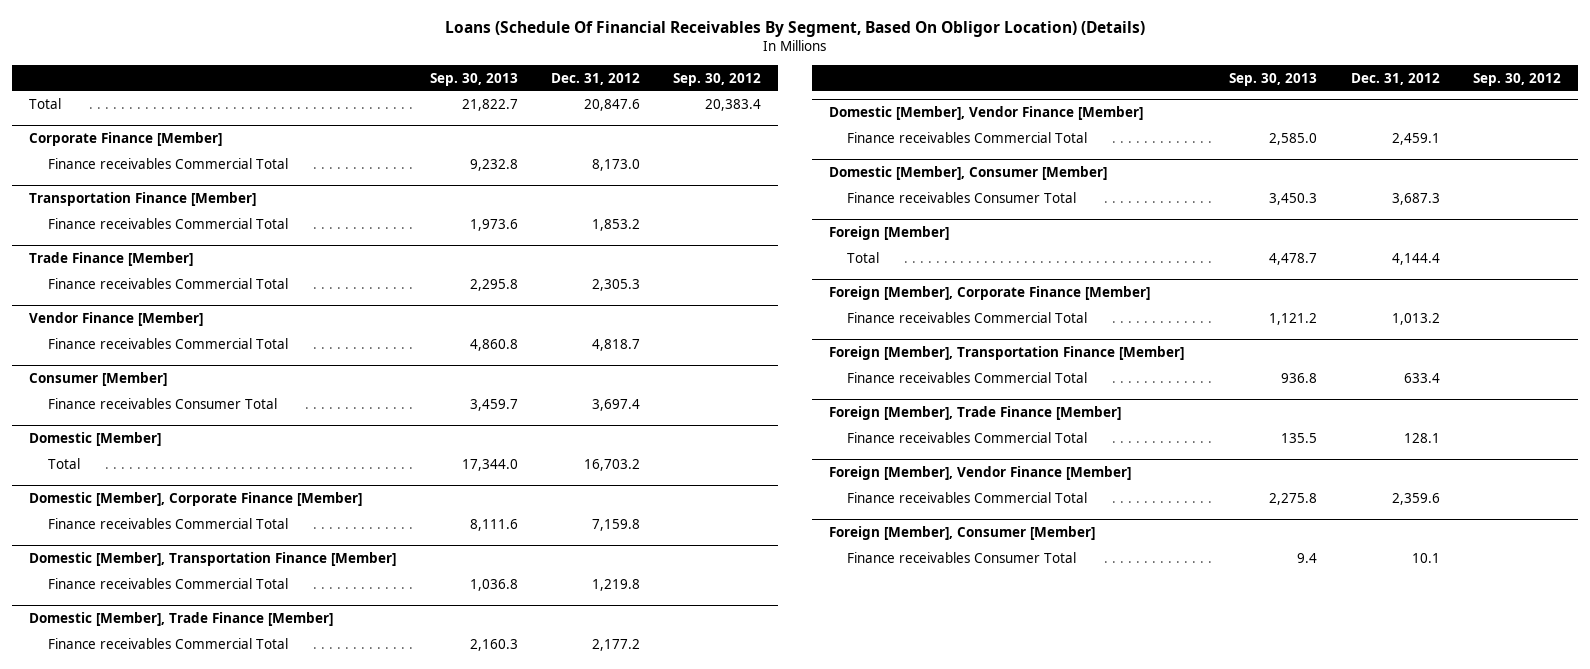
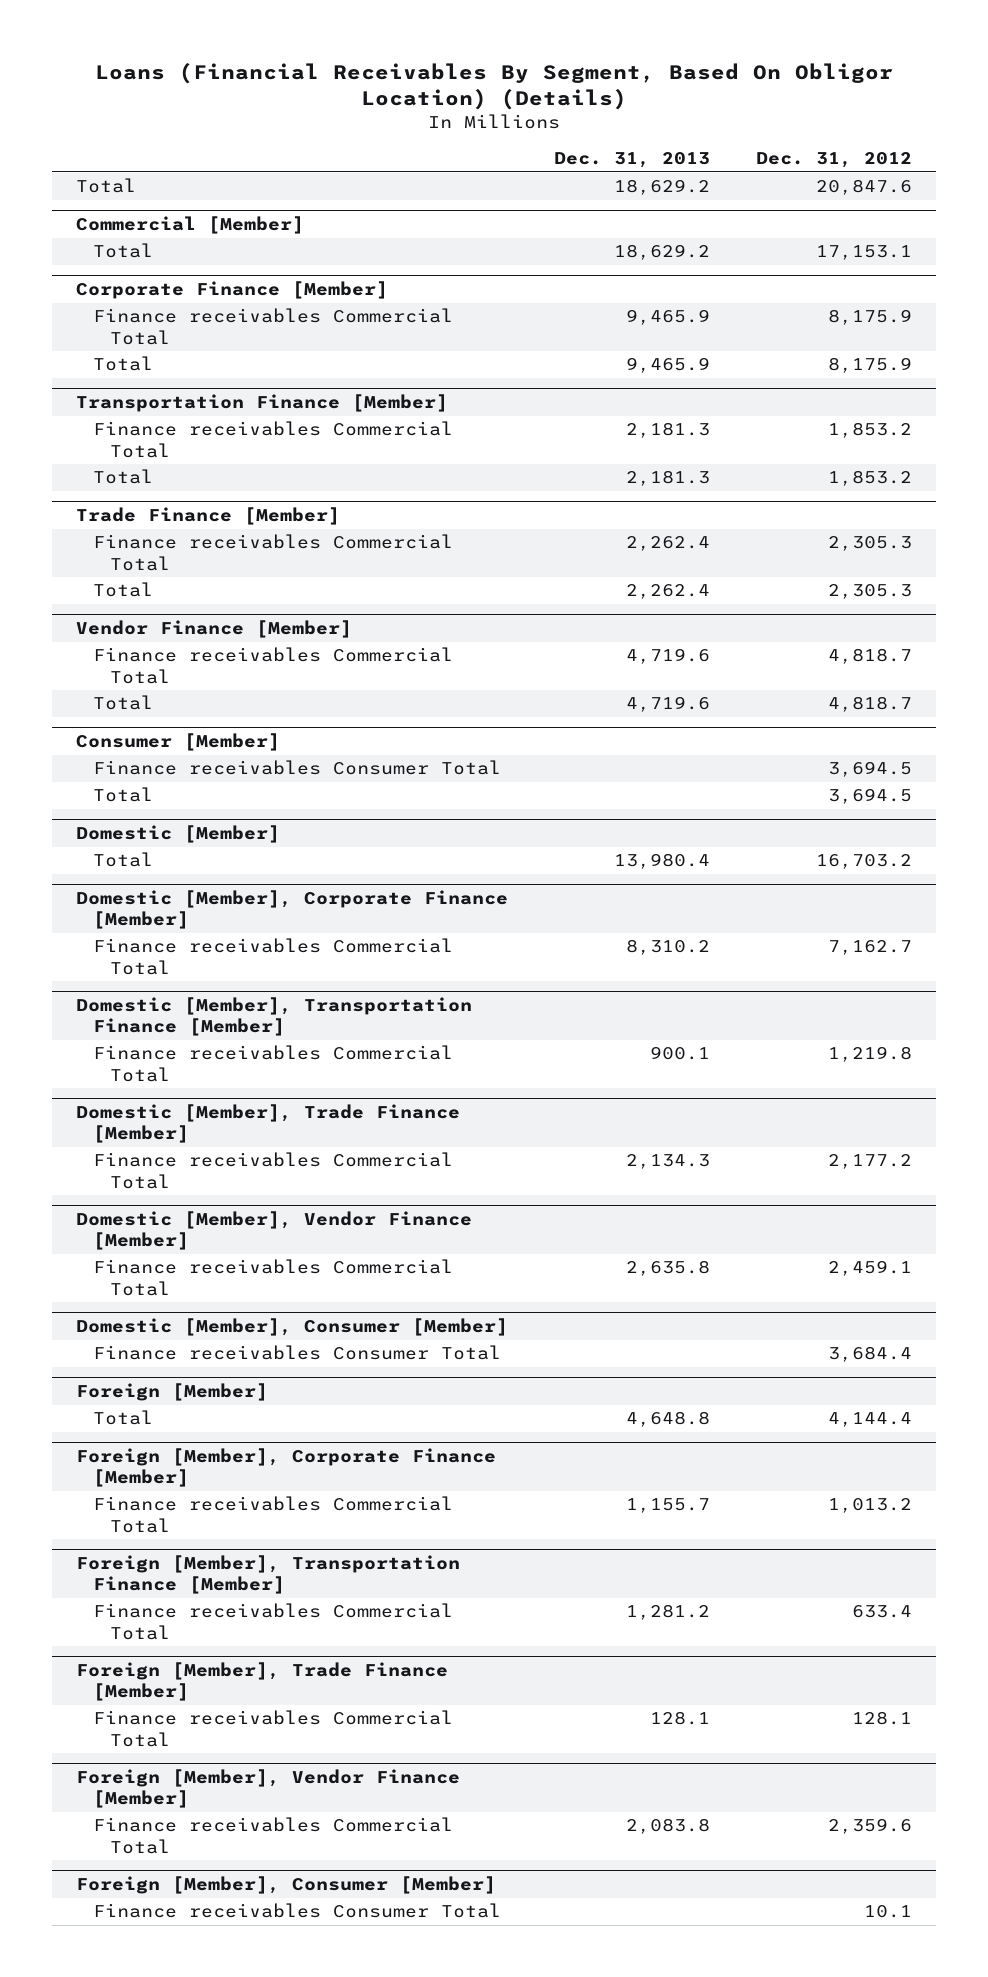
[445,21,1146,38] Loans (Schedule Of Financial Receivables By Segment, Based On Obligor Location) (Details) -> [94,62,893,110] Loans (Financial Receivables By Segment, Based On Obligor Location) (Details)
[429,72,518,86] Sep. 30, 2013 -> none
[673,72,762,86] Sep. 30, 2012 -> none
none -> [553,151,710,168] Dec. 31, 2013
none -> [75,216,304,235] Commercial [Member]
none -> [92,243,153,259] Total
[592,158,641,171] 8,173.0 -> [828,309,913,326] 8,175.9
none -> [92,356,153,372] Total
none -> [92,469,153,485] Total
none -> [92,582,153,598] Total
none -> [92,695,153,711] Total
[592,398,641,411] 3,697.4 -> [828,761,913,778] 3,694.5
none -> [92,787,153,803] Total
[592,518,641,531] 7,159.8 -> [828,940,913,956] 7,162.7
[1391,192,1440,205] 3,687.3 -> [828,1346,913,1363] 3,684.4

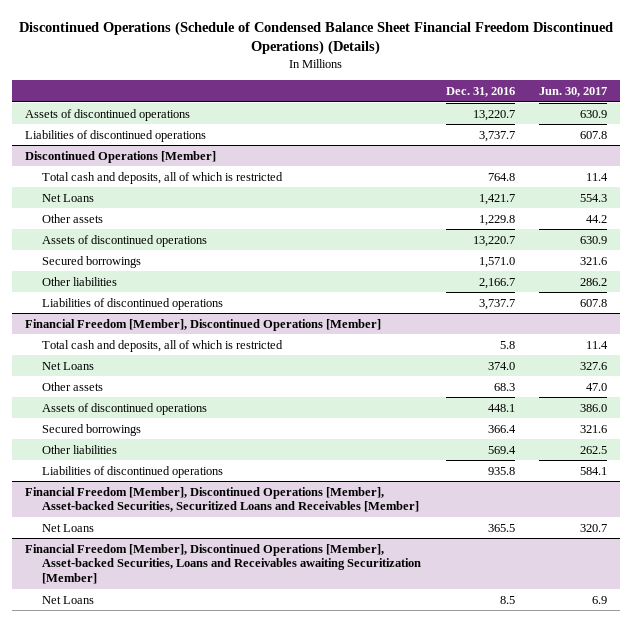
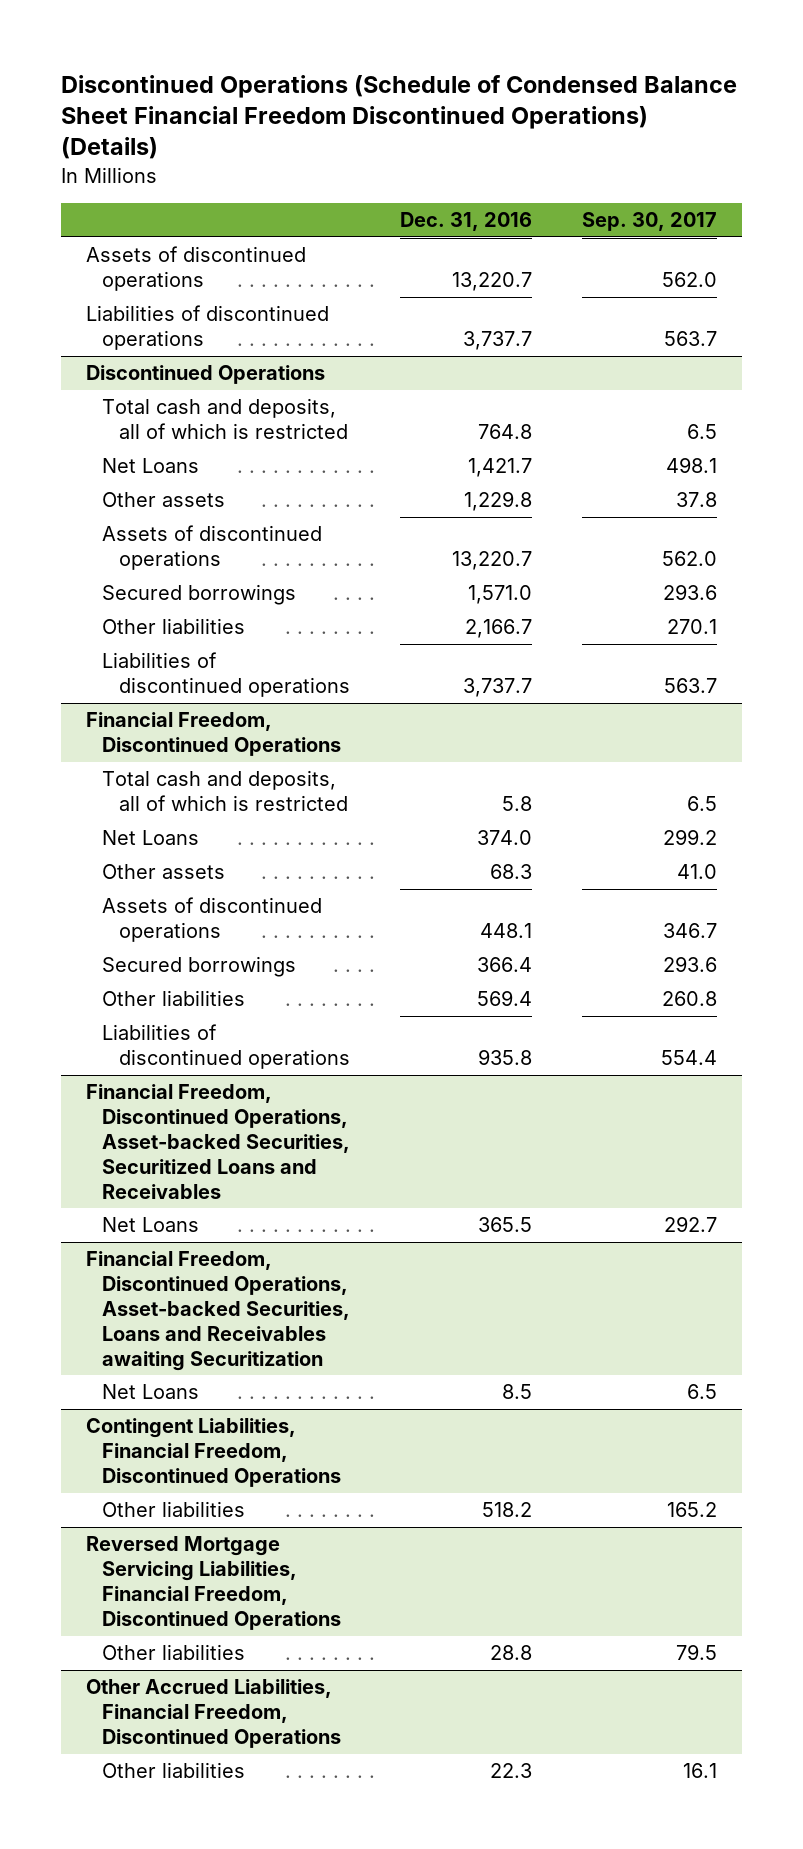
[539,86,608,97] Jun. 30, 2017 -> none
none -> [581,212,717,232] Sep. 30, 2017
[24,150,216,163] Discontinued Operations [Member] -> [85,365,325,385] Discontinued Operations
[24,318,381,331] Financial Freedom [Member], Discontinued Operations [Member] -> [85,712,342,757] Financial Freedom, Discontinued Operations
[24,486,419,513] Financial Freedom [Member], Discontinued Operations [Member], Asset-backed Securities, Securitized Loans and Receivables [Member] -> [85,1084,351,1199] Financial Freedom, Discontinued Operations, Asset-backed Securities, Securitized Loans and Receivables
[24,543,421,585] Financial Freedom [Member], Discontinued Operations [Member], Asset-backed Securities, Loans and Receivables awaiting Securitization [Member] -> [85,1251,351,1371] Financial Freedom, Discontinued Operations, Asset-backed Securities, Loans and Receivables awaiting Securitization
none -> [85,1418,342,1488] Contingent Liabilities, Financial Freedom, Discontinued Operations
none -> [102,1501,246,1518] Other liabilities
none -> [85,1536,342,1631] Reversed Mortgage Servicing Liabilities, Financial Freedom, Discontinued Operations
none -> [102,1644,246,1661] Other liabilities
none -> [85,1679,342,1749] Other Accrued Liabilities, Financial Freedom, Discontinued Operations
none -> [102,1762,246,1779] Other liabilities

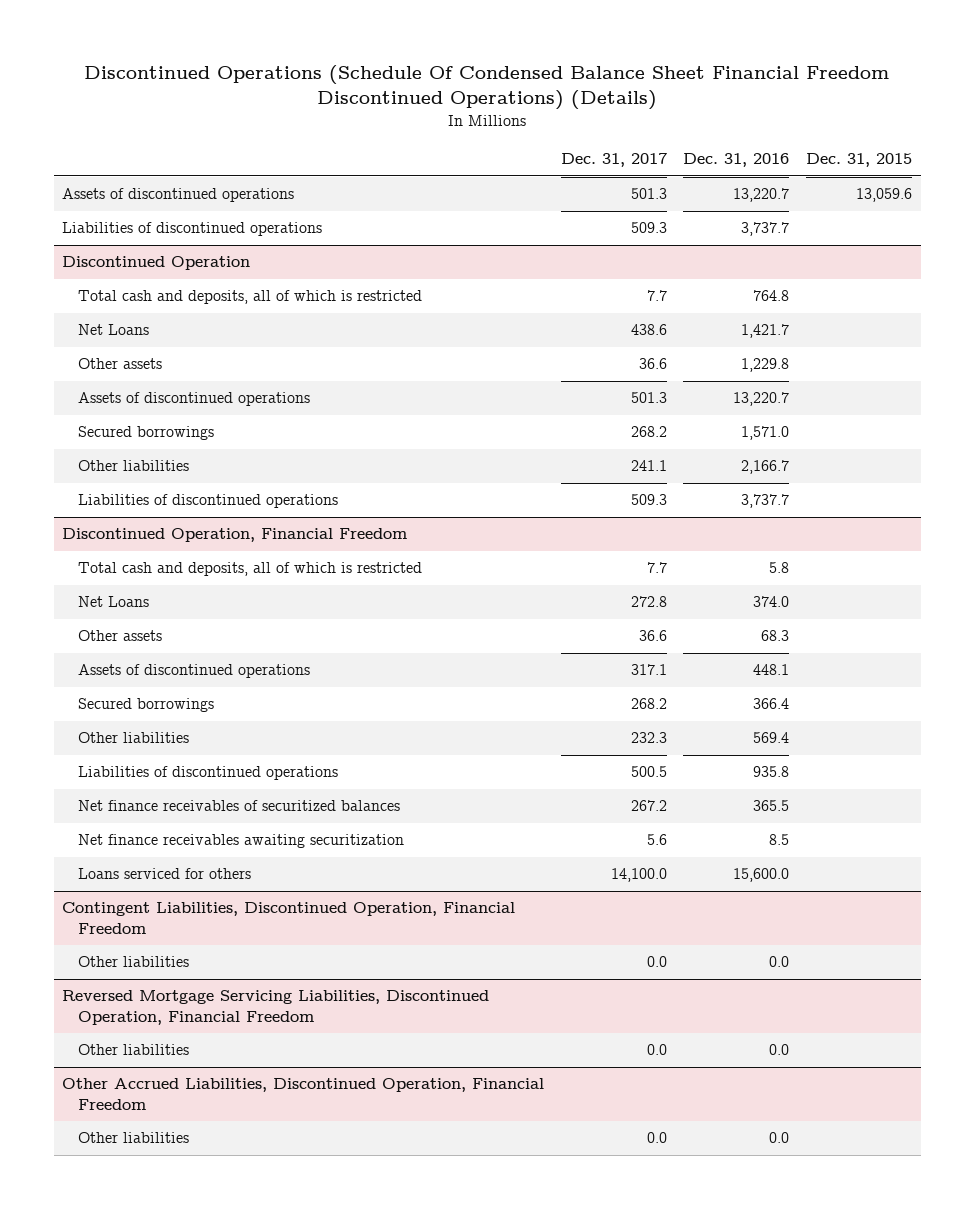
[61,74,738,160] Discontinued Operations (Schedule of Condensed Balance Sheet Financial Freedom Discontinued Operations) (Details) -> [84,64,890,110] Discontinued Operations (Schedule Of Condensed Balance Sheet Financial Freedom Discontinued Operations) (Details)
[581,212,717,232] Sep. 30, 2017 -> none
none -> [560,153,667,168] Dec. 31, 2017
none -> [806,153,913,168] Dec. 31, 2015
[85,365,325,385] Discontinued Operations -> [62,256,251,271] Discontinued Operation
[85,712,342,757] Financial Freedom, Discontinued Operations -> [62,528,408,543] Discontinued Operation, Financial Freedom
[85,1084,351,1199] Financial Freedom, Discontinued Operations, Asset-backed Securities, Securitized Loans and Receivables -> none
[85,1251,351,1371] Financial Freedom, Discontinued Operations, Asset-backed Securities, Loans and Receivables awaiting Securitization -> none
[102,1384,200,1400] Net Loans -> none
[102,1217,200,1233] Net Loans -> [78,800,401,812] Net finance receivables of securitized balances
none -> [78,834,405,849] Net finance receivables awaiting securitization
none -> [78,868,252,880] Loans serviced for others
[85,1418,342,1488] Contingent Liabilities, Financial Freedom, Discontinued Operations -> [62,902,516,935] Contingent Liabilities, Discontinued Operation, Financial Freedom
[482,1502,533,1518] 518.2 -> [769,956,790,968] 0.0
[85,1536,342,1631] Reversed Mortgage Servicing Liabilities, Financial Freedom, Discontinued Operations -> [62,990,490,1026] Reversed Mortgage Servicing Liabilities, Discontinued Operation, Financial Freedom
[490,1645,533,1661] 28.8 -> [769,1044,790,1056] 0.0
[85,1679,342,1749] Other Accrued Liabilities, Financial Freedom, Discontinued Operations -> [62,1078,545,1111] Other Accrued Liabilities, Discontinued Operation, Financial Freedom
[490,1763,533,1779] 22.3 -> [769,1132,790,1144] 0.0

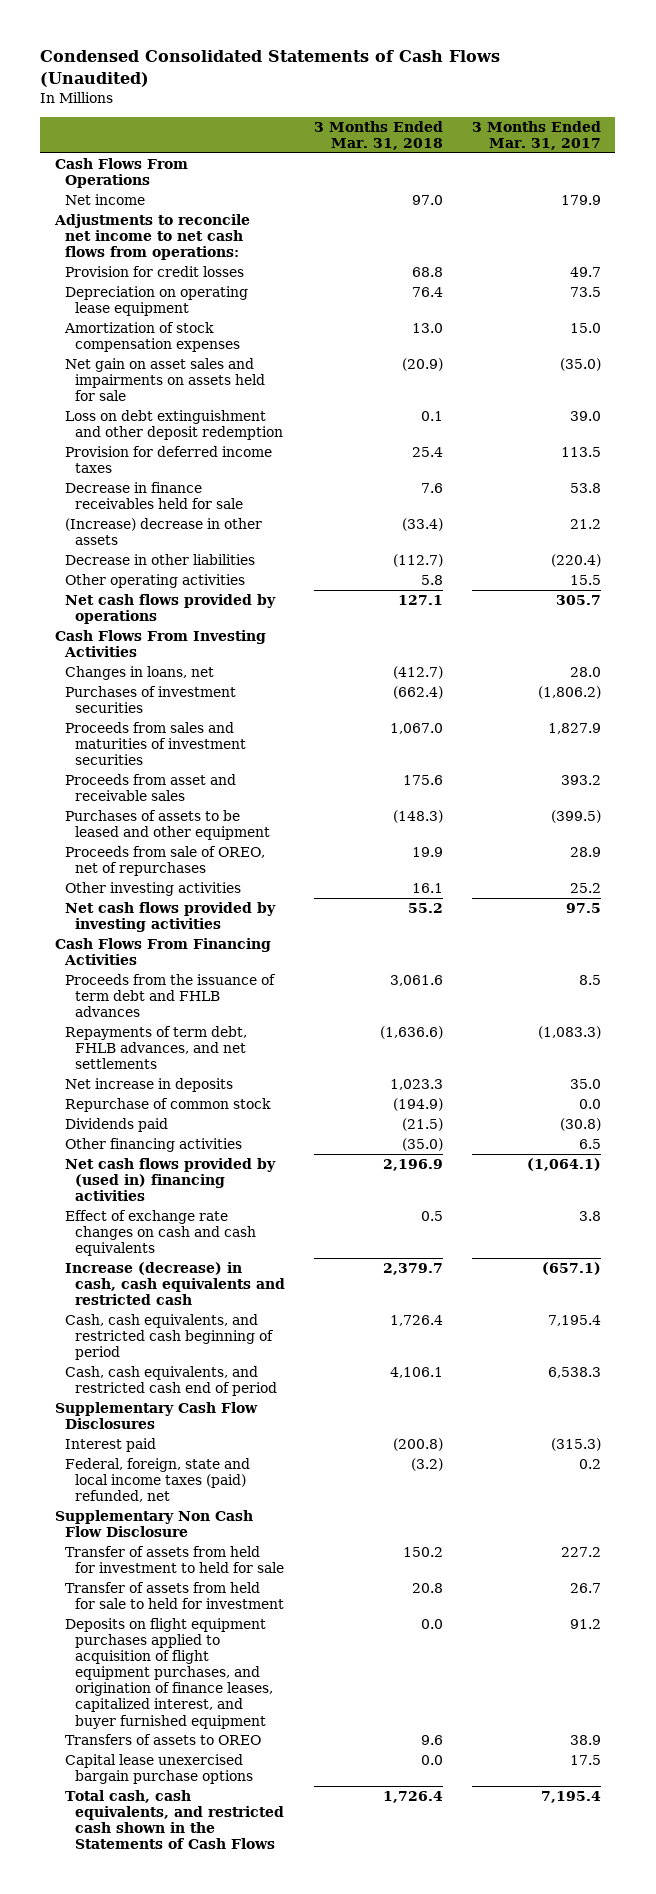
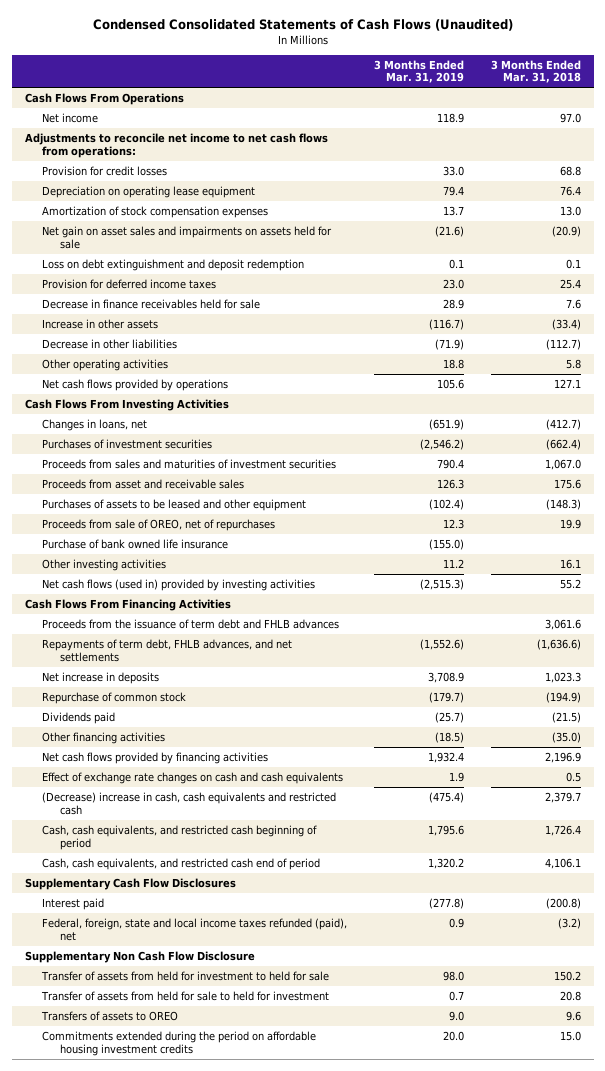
[471,120,601,150] 3 Months Ended Mar. 31, 2017 -> none
none -> [374,59,465,84] 3 Months Ended Mar. 31, 2019
[64,409,284,441] Loss on debt extinguishment and other deposit redemption -> [42,258,305,271] Loss on debt extinguishment and deposit redemption
[64,517,262,546] (Increase) decrease in other assets -> [42,318,159,329] Increase in other assets
none -> [42,538,229,549] Purchase of bank owned life insurance
[64,901,276,933] Net cash flows provided by investing activities -> [42,578,316,591] Net cash flows (used in) provided by investing activities
[64,1157,276,1202] Net cash flows provided by (used in) financing activities -> [42,751,269,764] Net cash flows provided by financing activities
[64,1261,286,1306] Increase (decrease) in cash, cash equivalents and restricted cash -> [42,791,337,815] (Decrease) increase in cash, cash equivalents and restricted cash
[64,1457,250,1503] Federal, foreign, state and local income taxes (paid) refunded, net -> [42,917,348,941] Federal, foreign, state and local income taxes refunded (paid), net
[64,1617,274,1729] Deposits on flight equipment purchases applied to acquisition of flight equipment purchases, and origination of finance leases, capitalized interest, and buyer furnished equipment -> none
[64,1753,254,1785] Capital lease unexercised bargain purchase options -> none
[64,1789,285,1850] Total cash, cash equivalents, and restricted cash shown in the Statements of Cash Flows -> none
none -> [42,1030,317,1056] Commitments extended during the period on affordable housing investment credits

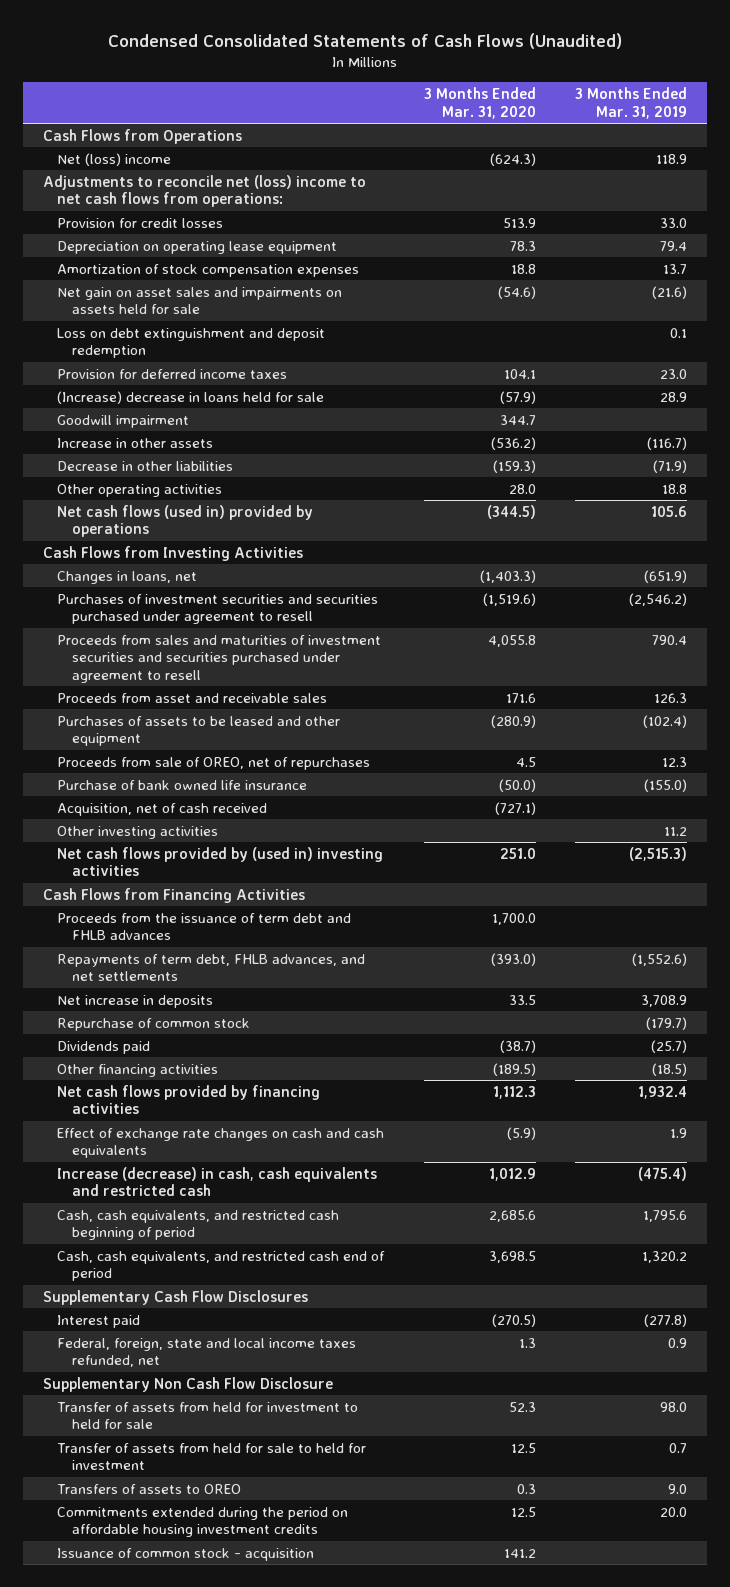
[490,59,581,84] 3 Months Ended Mar. 31, 2018 -> none
none -> [423,87,536,119] 3 Months Ended Mar. 31, 2020
[24,92,184,105] Cash Flows From Operations -> [42,128,242,144] Cash Flows from Operations
[42,112,99,123] Net income -> [57,152,172,166] Net (loss) income
[24,132,328,158] Adjustments to reconcile net income to net cash flows from operations: -> [42,174,366,208] Adjustments to reconcile net (loss) income to net cash flows from operations:
[42,298,261,309] Decrease in finance receivables held for sale -> [57,390,325,404] (Increase) decrease in loans held for sale
none -> [57,414,190,428] Goodwill impairment
[42,378,229,391] Net cash flows provided by operations -> [57,504,314,538] Net cash flows (used in) provided by operations
[24,398,229,411] Cash Flows From Investing Activities -> [42,545,303,561] Cash Flows from Investing Activities
[42,438,213,449] Purchases of investment securities -> [57,593,379,625] Purchases of investment securities and securities purchased under agreement to resell
[42,458,337,469] Proceeds from sales and maturities of investment securities -> [57,634,382,684] Proceeds from sales and maturities of investment securities and securities purchased under agreement to resell
none -> [57,802,268,816] Acquisition, net of cash received
[42,578,316,591] Net cash flows (used in) provided by investing activities -> [57,846,384,877] Net cash flows provided by (used in) investing activities
[24,598,231,611] Cash Flows From Financing Activities -> [42,887,305,903] Cash Flows from Financing Activities
[42,791,337,815] (Decrease) increase in cash, cash equivalents and restricted cash -> [57,1166,378,1197] Increase (decrease) in cash, cash equivalents and restricted cash
[42,917,348,941] Federal, foreign, state and local income taxes refunded (paid), net -> [57,1337,357,1368] Federal, foreign, state and local income taxes refunded, net
none -> [57,1547,315,1561] Issuance of common stock - acquisition

